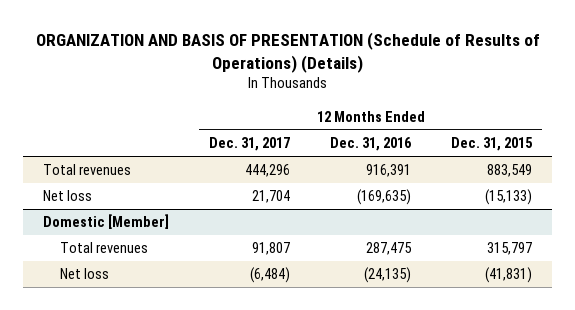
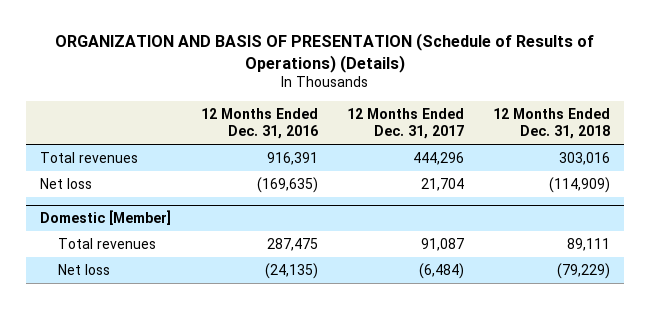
[451,137,534,152] Dec. 31, 2015 -> none
none -> [492,107,610,140] 12 Months Ended Dec. 31, 2018
[252,242,291,256] 91,807 -> [420,237,464,251] 91,087

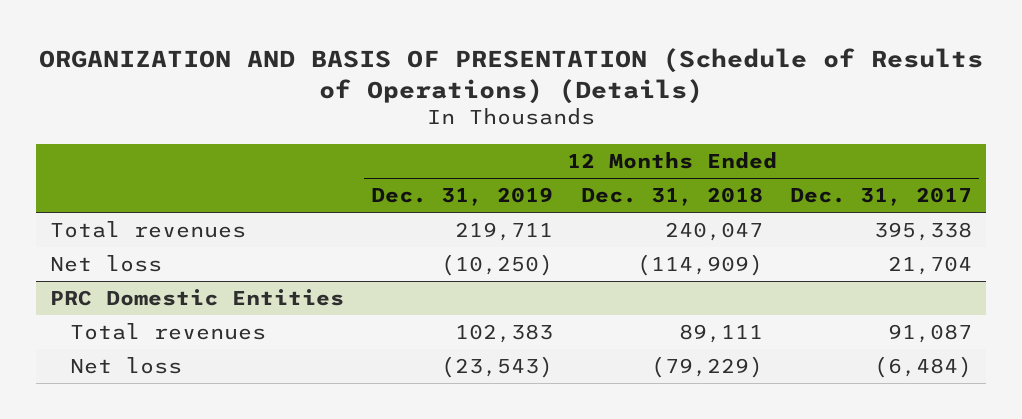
[200,107,318,140] 12 Months Ended Dec. 31, 2016 -> none
none -> [371,187,554,207] Dec. 31, 2019
[412,151,464,165] 444,296 -> [874,221,973,241] 395,338
[558,151,610,165] 303,016 -> [664,221,763,241] 240,047
[40,210,172,226] Domestic [Member] -> [49,288,344,306] PRC Domestic Entities

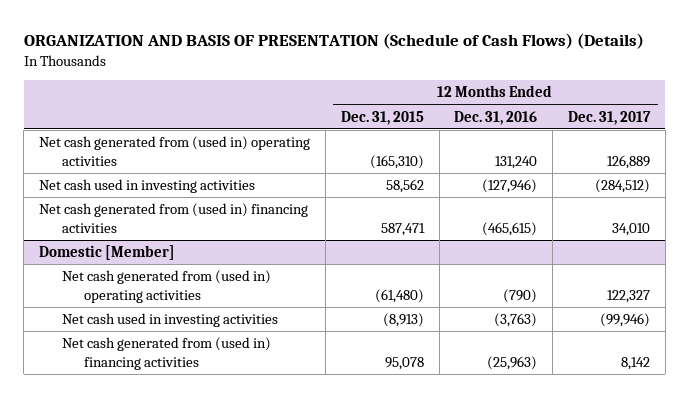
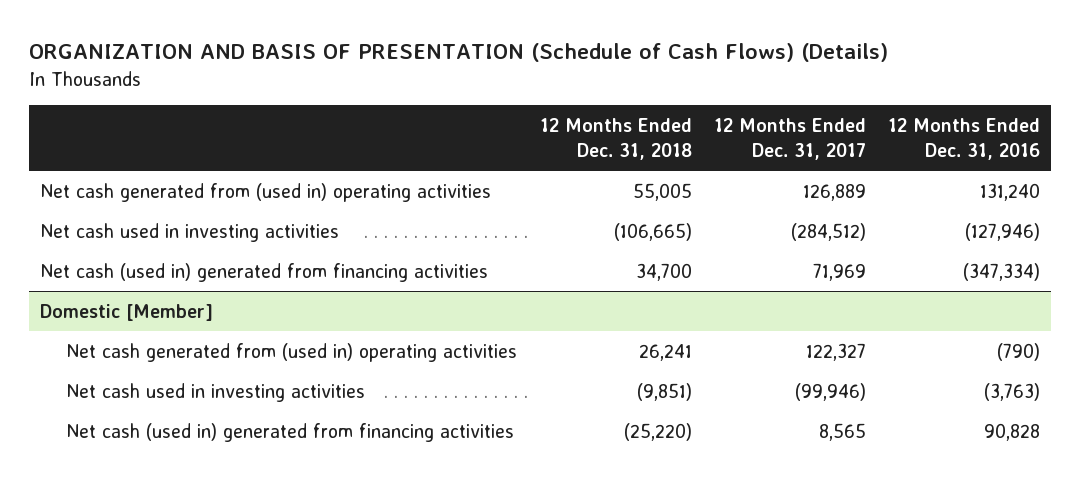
[340,110,424,125] Dec. 31, 2015 -> none
none -> [539,117,692,160] 12 Months Ended Dec. 31, 2018
[38,203,308,233] Net cash generated from (used in) financing activities -> [40,262,489,282] Net cash (used in) generated from financing activities
[482,221,538,236] (465,615) -> [963,262,1041,281] (347,334)
[612,222,651,236] 34,010 -> [812,262,866,281] 71,969
[61,337,271,370] Net cash generated from (used in) financing activities -> [66,422,515,442] Net cash (used in) generated from financing activities
[487,355,538,370] (25,963) -> [984,422,1041,441] 90,828
[621,356,651,370] 8,142 -> [818,422,866,441] 8,565

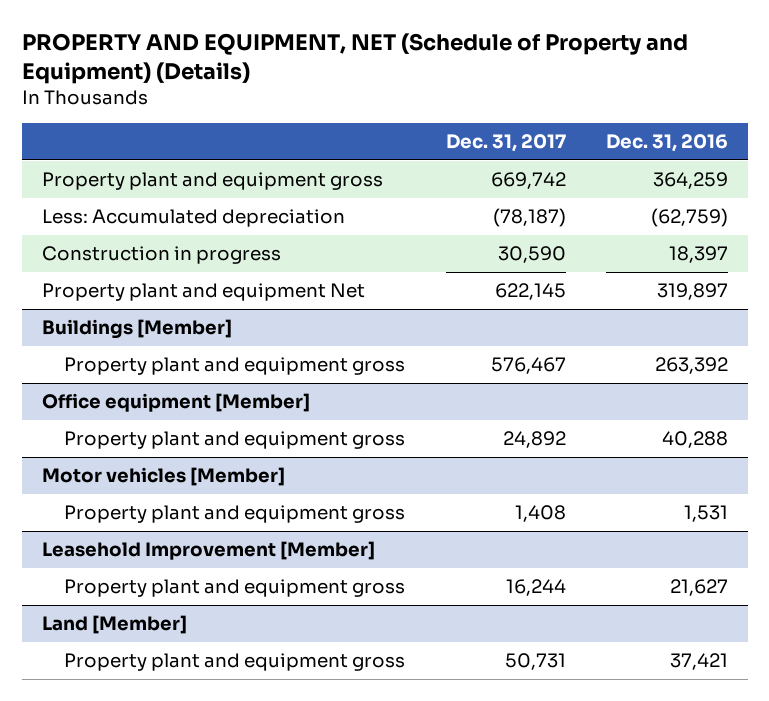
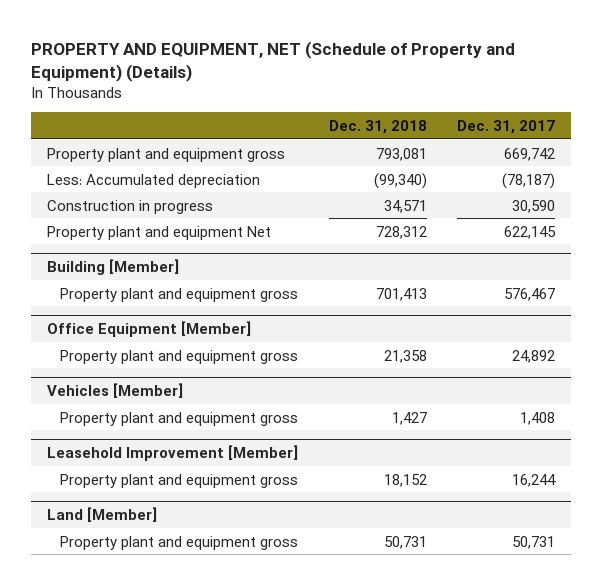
[605,133,728,152] Dec. 31, 2016 -> none
none -> [328,120,427,135] Dec. 31, 2018
[41,319,232,340] Buildings [Member] -> [46,258,179,275] Building [Member]
[41,393,310,413] Office equipment [Member] -> [46,320,251,337] Office Equipment [Member]
[41,467,285,487] Motor vehicles [Member] -> [46,382,183,398] Vehicles [Member]

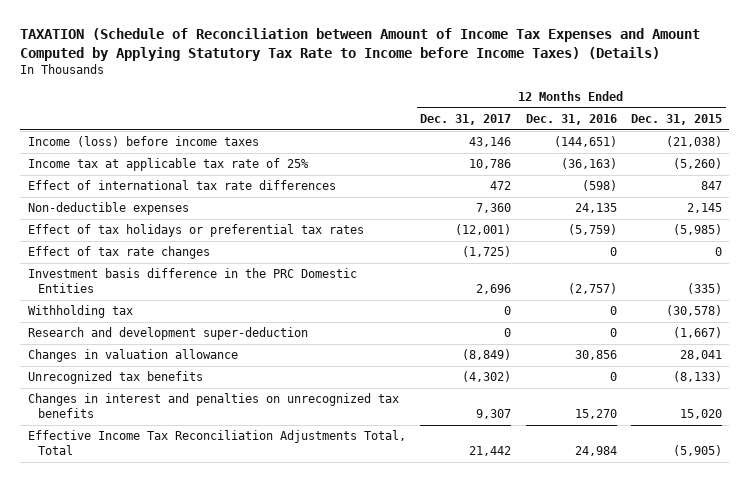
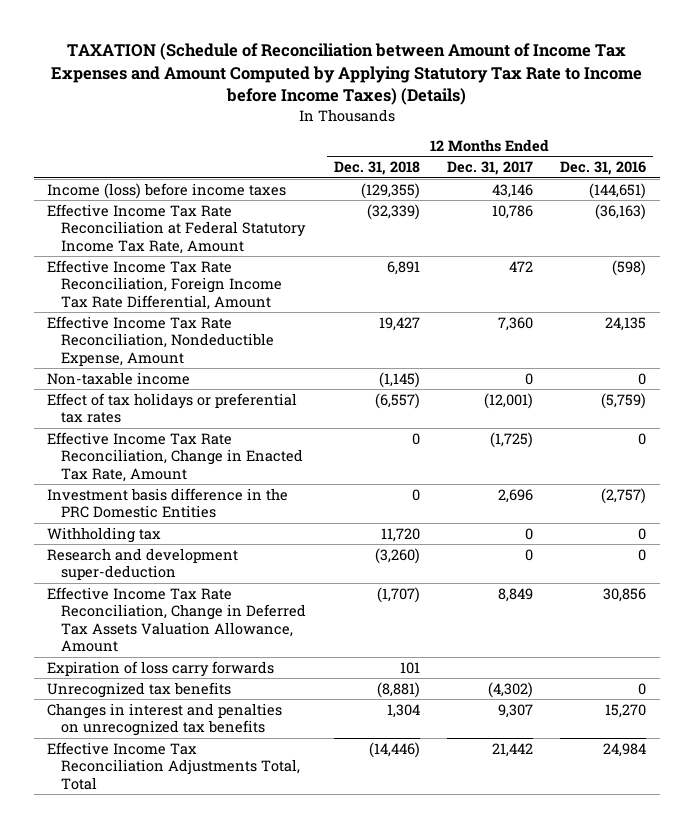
[631,114,723,126] Dec. 31, 2015 -> none
none -> [333,161,420,176] Dec. 31, 2018
[27,158,309,172] Income tax at applicable tax rate of 25% -> [47,203,307,254] Effective Income Tax Rate Reconciliation at Federal Statutory Income Tax Rate, Amount
[27,180,336,191] Effect of international tax rate differences -> [47,259,283,310] Effective Income Tax Rate Reconciliation, Foreign Income Tax Rate Differential, Amount
[27,202,189,216] Non-deductible expenses -> [47,315,275,366] Effective Income Tax Rate Reconciliation, Nondeductible Expense, Amount
none -> [47,371,191,385] Non-taxable income
[27,246,210,260] Effect of tax rate changes -> [47,431,304,482] Effective Income Tax Rate Reconciliation, Change in Enacted Tax Rate, Amount
[27,349,238,363] Changes in valuation allowance -> [47,586,307,653] Effective Income Tax Rate Reconciliation, Change in Deferred Tax Assets Valuation Allowance, Amount
[462,349,512,361] (8,849) -> [497,587,533,602] 8,849
none -> [47,660,275,677] Expiration of loss carry forwards

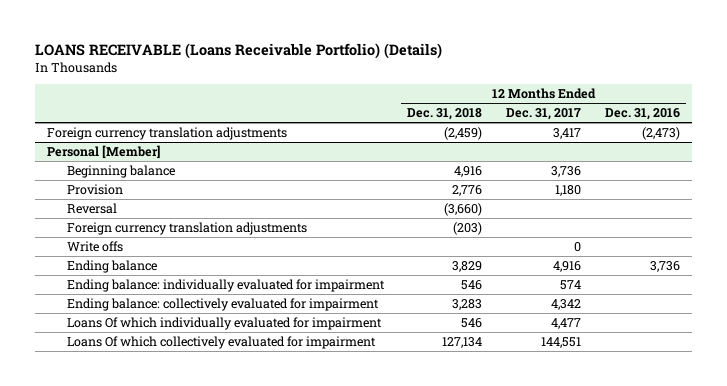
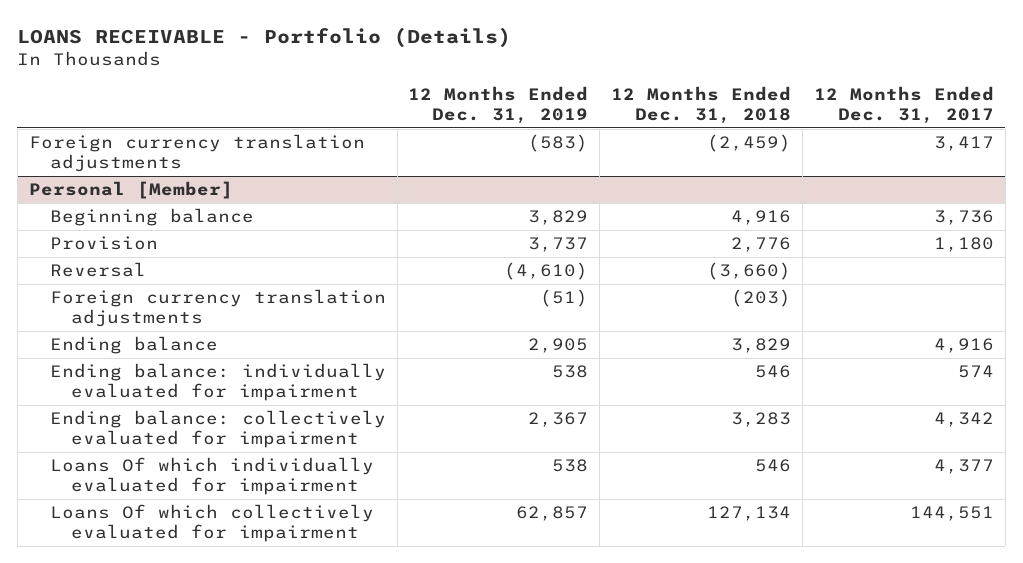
[35,42,443,59] LOANS RECEIVABLE (Loans Receivable Portfolio) (Details) -> [17,26,512,48] LOANS RECEIVABLE - Portfolio (Details)
[604,108,680,121] Dec. 31, 2016 -> none
none -> [408,86,589,124] 12 Months Ended Dec. 31, 2019
[66,240,123,252] Write offs -> none
[551,317,582,329] 4,477 -> [933,459,994,475] 4,377

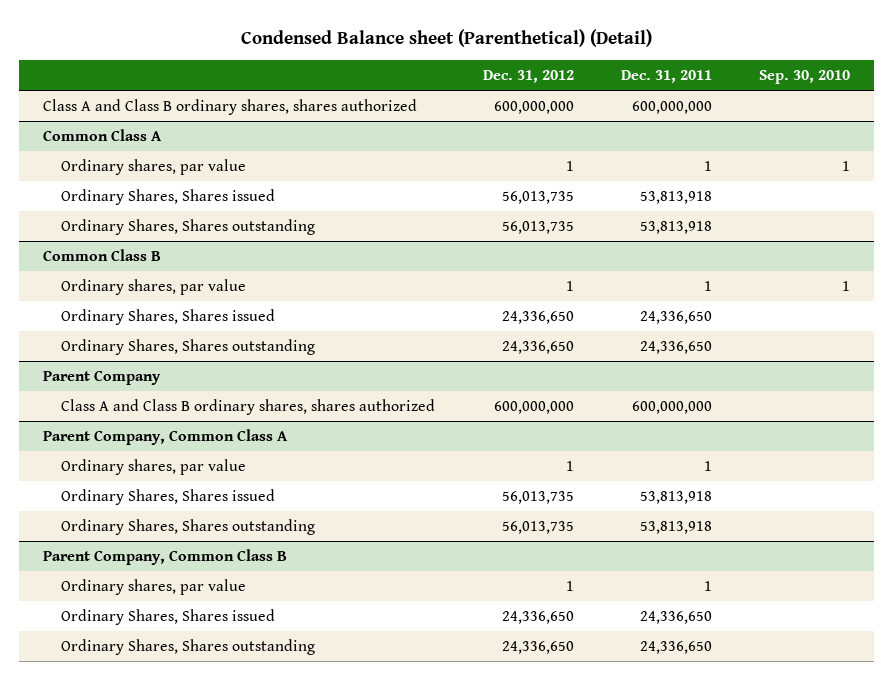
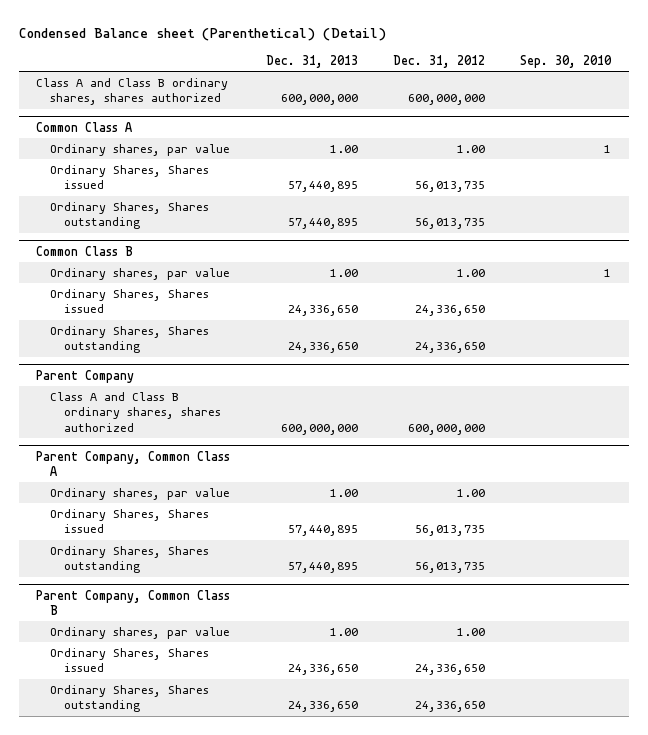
[620,70,712,84] Dec. 31, 2011 -> none
none -> [265,55,358,69] Dec. 31, 2013
[565,160,574,171] 1 -> [457,144,486,153] 1.00
[565,280,574,291] 1 -> [457,268,486,277] 1.00
[565,460,574,471] 1 -> [457,488,486,497] 1.00
[565,580,574,591] 1 -> [457,627,486,636] 1.00

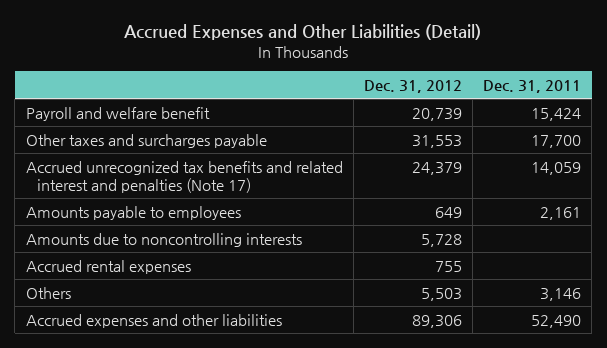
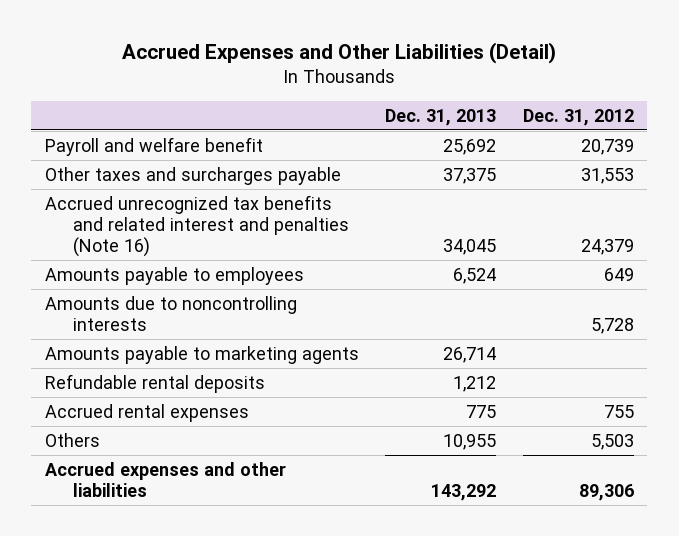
[483,79,582,93] Dec. 31, 2011 -> none
none -> [385,108,497,126] Dec. 31, 2013
[25,160,343,193] Accrued unrecognized tax benefits and related interest and penalties (Note 17) -> [44,194,349,257] Accrued unrecognized tax benefits and related interest and penalties (Note 16)
none -> [44,345,359,364] Amounts payable to marketing agents
none -> [44,373,265,393] Refundable rental deposits

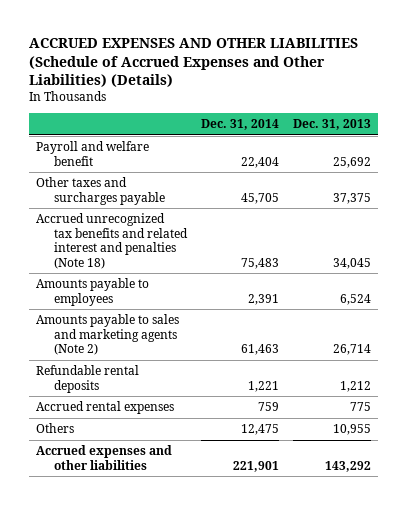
[122,42,557,65] Accrued Expenses and Other Liabilities (Detail) -> [29,37,359,88] ACCRUED EXPENSES AND OTHER LIABILITIES (Schedule of Accrued Expenses and Other Liabilities) (Details)
[523,108,635,126] Dec. 31, 2012 -> none
none -> [201,119,280,131] Dec. 31, 2014
[44,194,349,257] Accrued unrecognized tax benefits and related interest and penalties (Note 16) -> [36,213,189,269] Accrued unrecognized tax benefits and related interest and penalties (Note 18)
[44,295,297,331] Amounts due to noncontrolling interests -> none
[44,345,359,364] Amounts payable to marketing agents -> [36,314,180,356] Amounts payable to sales and marketing agents (Note 2)

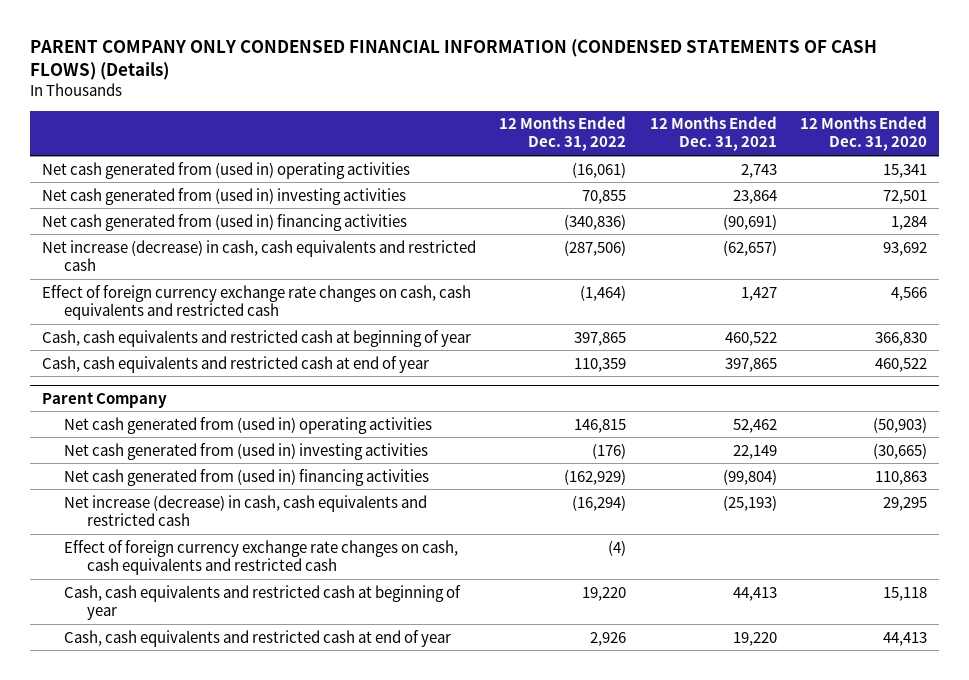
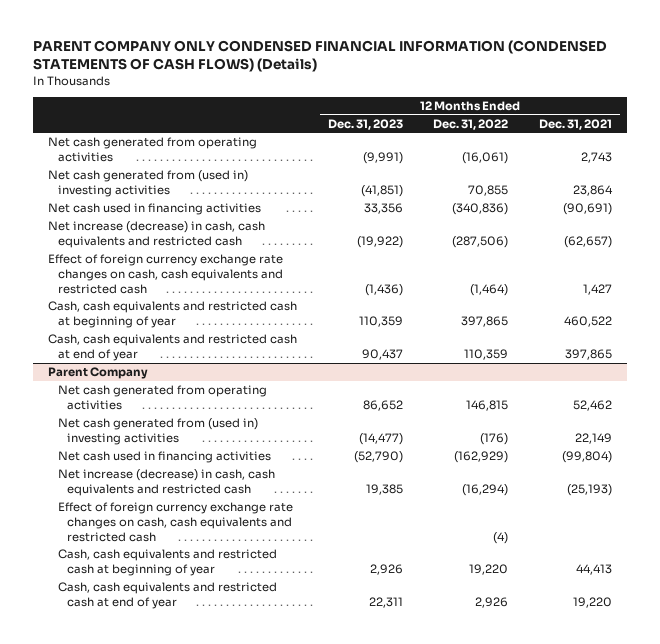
[800,116,928,152] 12 Months Ended Dec. 31, 2020 -> none
none -> [327,118,403,130] Dec. 31, 2023
[41,161,410,179] Net cash generated from (used in) operating activities -> [48,137,258,162] Net cash generated from operating activities
[41,213,407,231] Net cash generated from (used in) financing activities -> [48,203,262,216] Net cash used in financing activities
[64,416,433,434] Net cash generated from (used in) operating activities -> [57,385,267,410] Net cash generated from operating activities
[64,468,430,486] Net cash generated from (used in) financing activities -> [57,451,271,464] Net cash used in financing activities

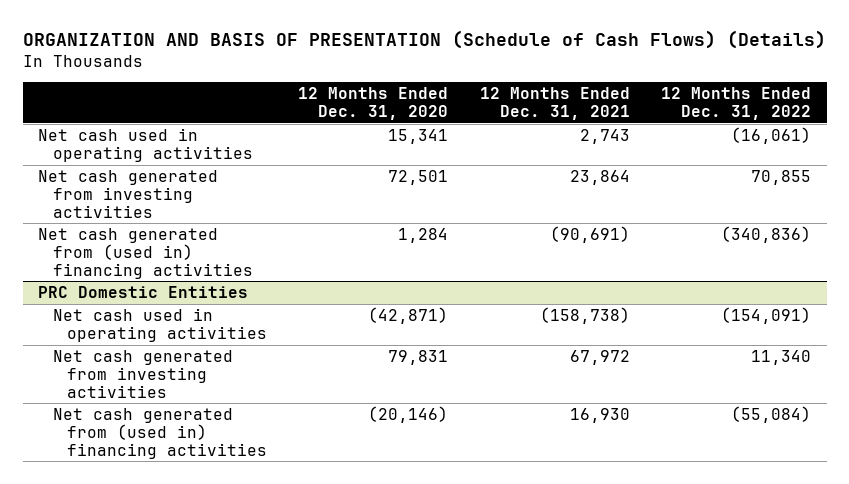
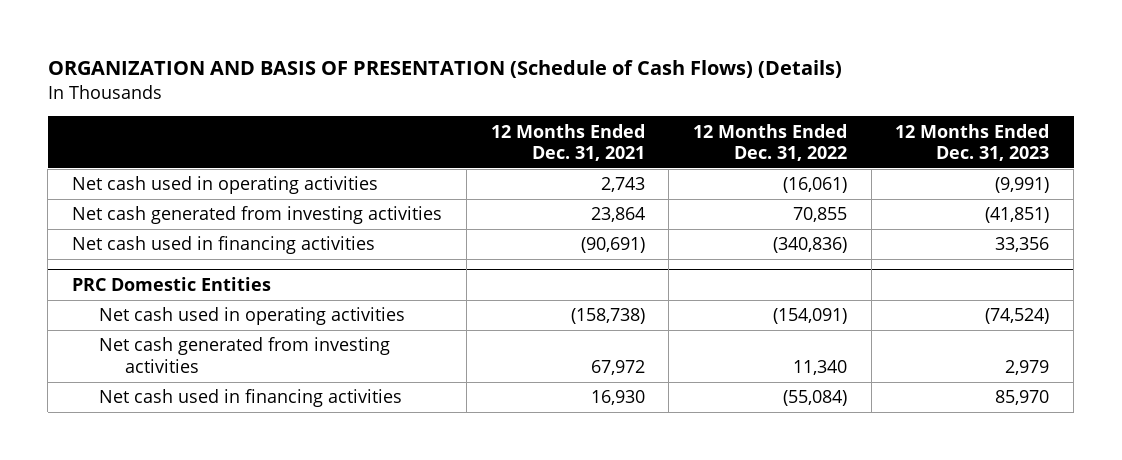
[298,87,449,121] 12 Months Ended Dec. 31, 2020 -> none
none -> [895,123,1050,162] 12 Months Ended Dec. 31, 2023
[38,227,253,279] Net cash generated from (used in) financing activities -> [72,236,376,255] Net cash used in financing activities
[52,407,268,459] Net cash generated from (used in) financing activities -> [98,389,402,408] Net cash used in financing activities

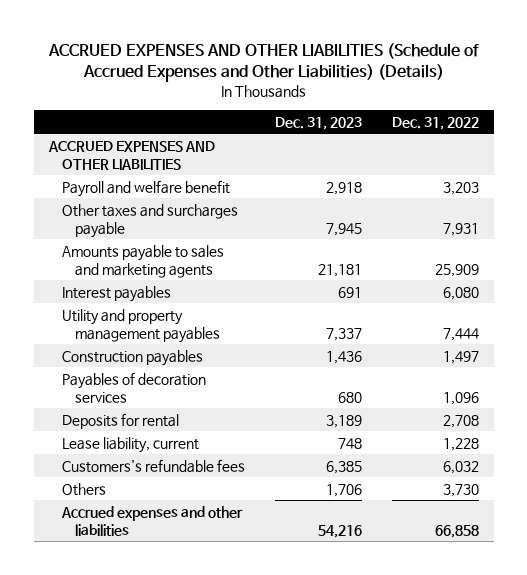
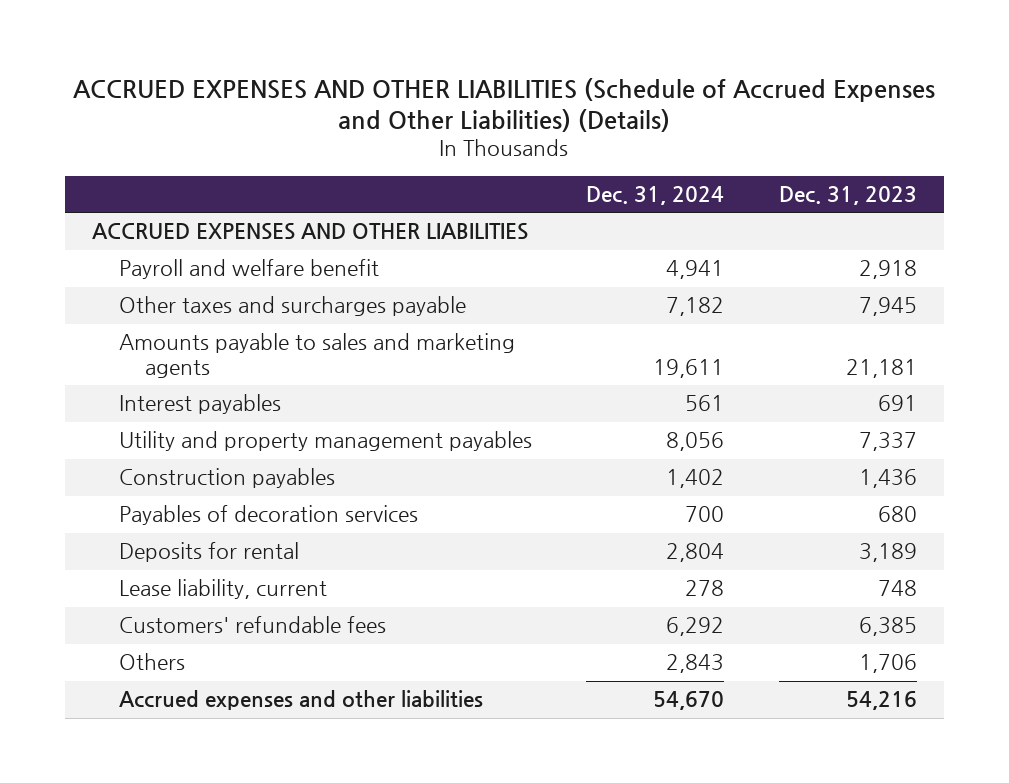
[391,116,479,130] Dec. 31, 2022 -> none
none -> [586,186,725,206] Dec. 31, 2024
[61,458,245,473] Customers's refundable fees -> [118,616,386,634] Customers' refundable fees

